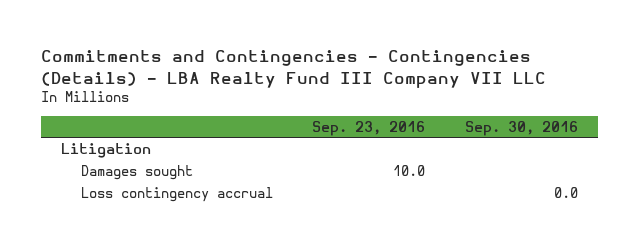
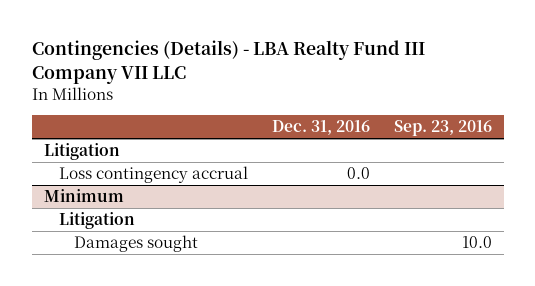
[41,50,547,88] Commitments and Contingencies - Contingencies (Details) - LBA Realty Fund III Company VII LLC -> [31,40,425,85] Contingencies (Details) - LBA Realty Fund III Company VII LLC
[464,120,578,136] Sep. 30, 2016 -> none
none -> [271,120,370,136] Dec. 31, 2016
[80,164,193,180] Damages sought -> none
none -> [43,189,124,203] Minimum
none -> [58,212,135,230] Litigation
none -> [74,235,199,253] Damages sought

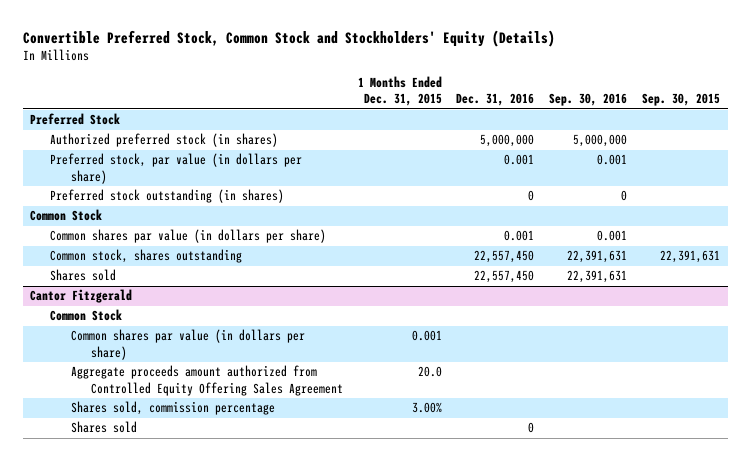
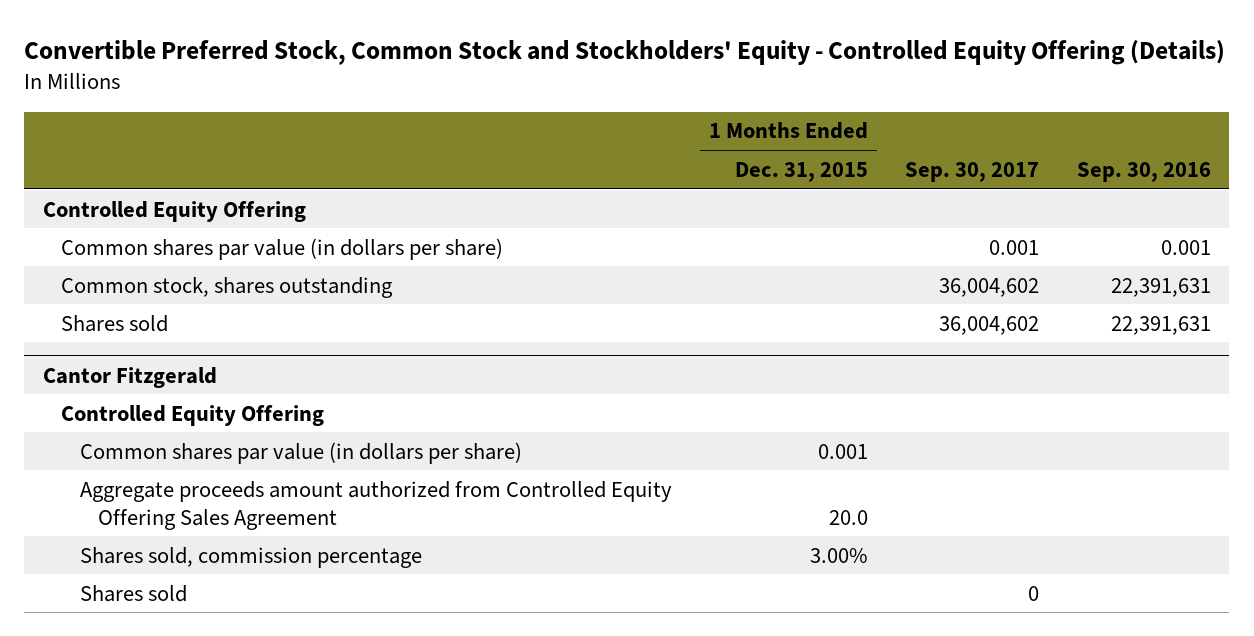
[22,29,555,47] Convertible Preferred Stock, Common Stock and Stockholders' Equity (Details) -> [24,40,1226,66] Convertible Preferred Stock, Common Stock and Stockholders' Equity - Controlled Equity Offering (Details)
[456,93,535,107] Dec. 31, 2016 -> none
[642,93,721,107] Sep. 30, 2015 -> none
none -> [905,161,1040,182] Sep. 30, 2017
[30,113,121,126] Preferred Stock -> none
[50,133,279,148] Authorized preferred stock (in shares) -> none
[50,153,303,184] Preferred stock, par value (in dollars per share) -> none
[50,189,285,204] Preferred stock outstanding (in shares) -> none
[30,209,103,222] Common Stock -> [43,200,307,222] Controlled Equity Offering
[50,309,123,322] Common Stock -> [61,404,325,426] Controlled Equity Offering

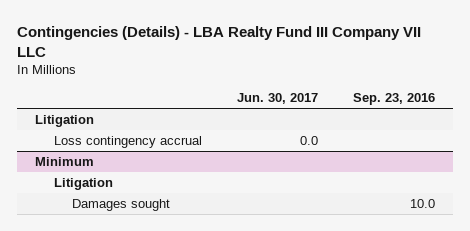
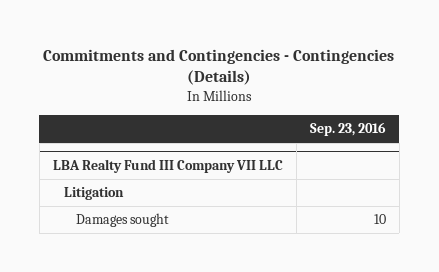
[17,26,422,58] Contingencies (Details) - LBA Realty Fund III Company VII LLC -> [43,48,395,86] Commitments and Contingencies - Contingencies (Details)
[236,93,318,105] Jun. 30, 2017 -> none
[34,114,94,127] Litigation -> none
[53,135,202,148] Loss contingency accrual -> none
[34,156,94,166] Minimum -> [52,159,283,174] LBA Realty Fund III Company VII LLC
[410,198,436,208] 10.0 -> [373,214,386,225] 10

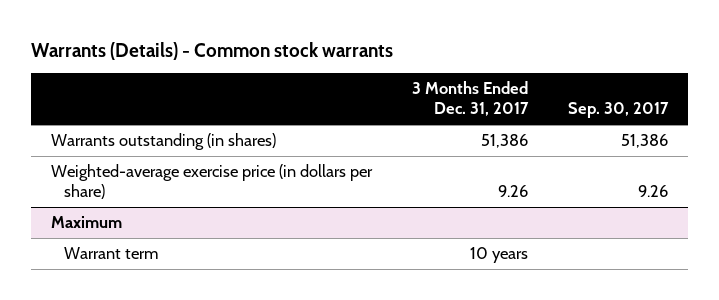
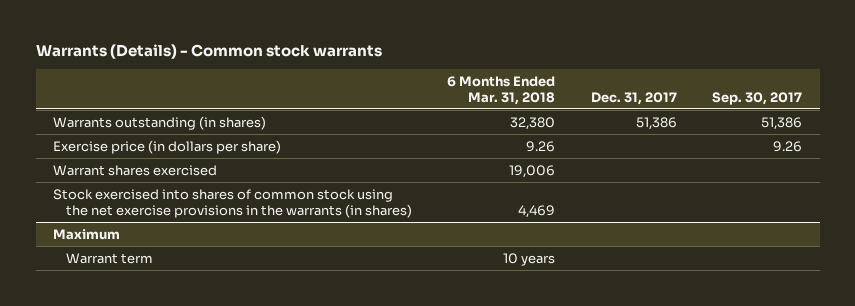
[411,81,529,117] 3 Months Ended Dec. 31, 2017 -> none
none -> [447,75,556,105] 6 Months Ended Mar. 31, 2018
none -> [590,91,677,105] Dec. 31, 2017
[51,164,374,200] Weighted-average exercise price (in dollars per share) -> [53,139,282,154] Exercise price (in dollars per share)
none -> [53,164,218,176] Warrant shares exercised
none -> [53,188,412,218] Stock exercised into shares of common stock using the net exercise provisions in the warrants (in shares)

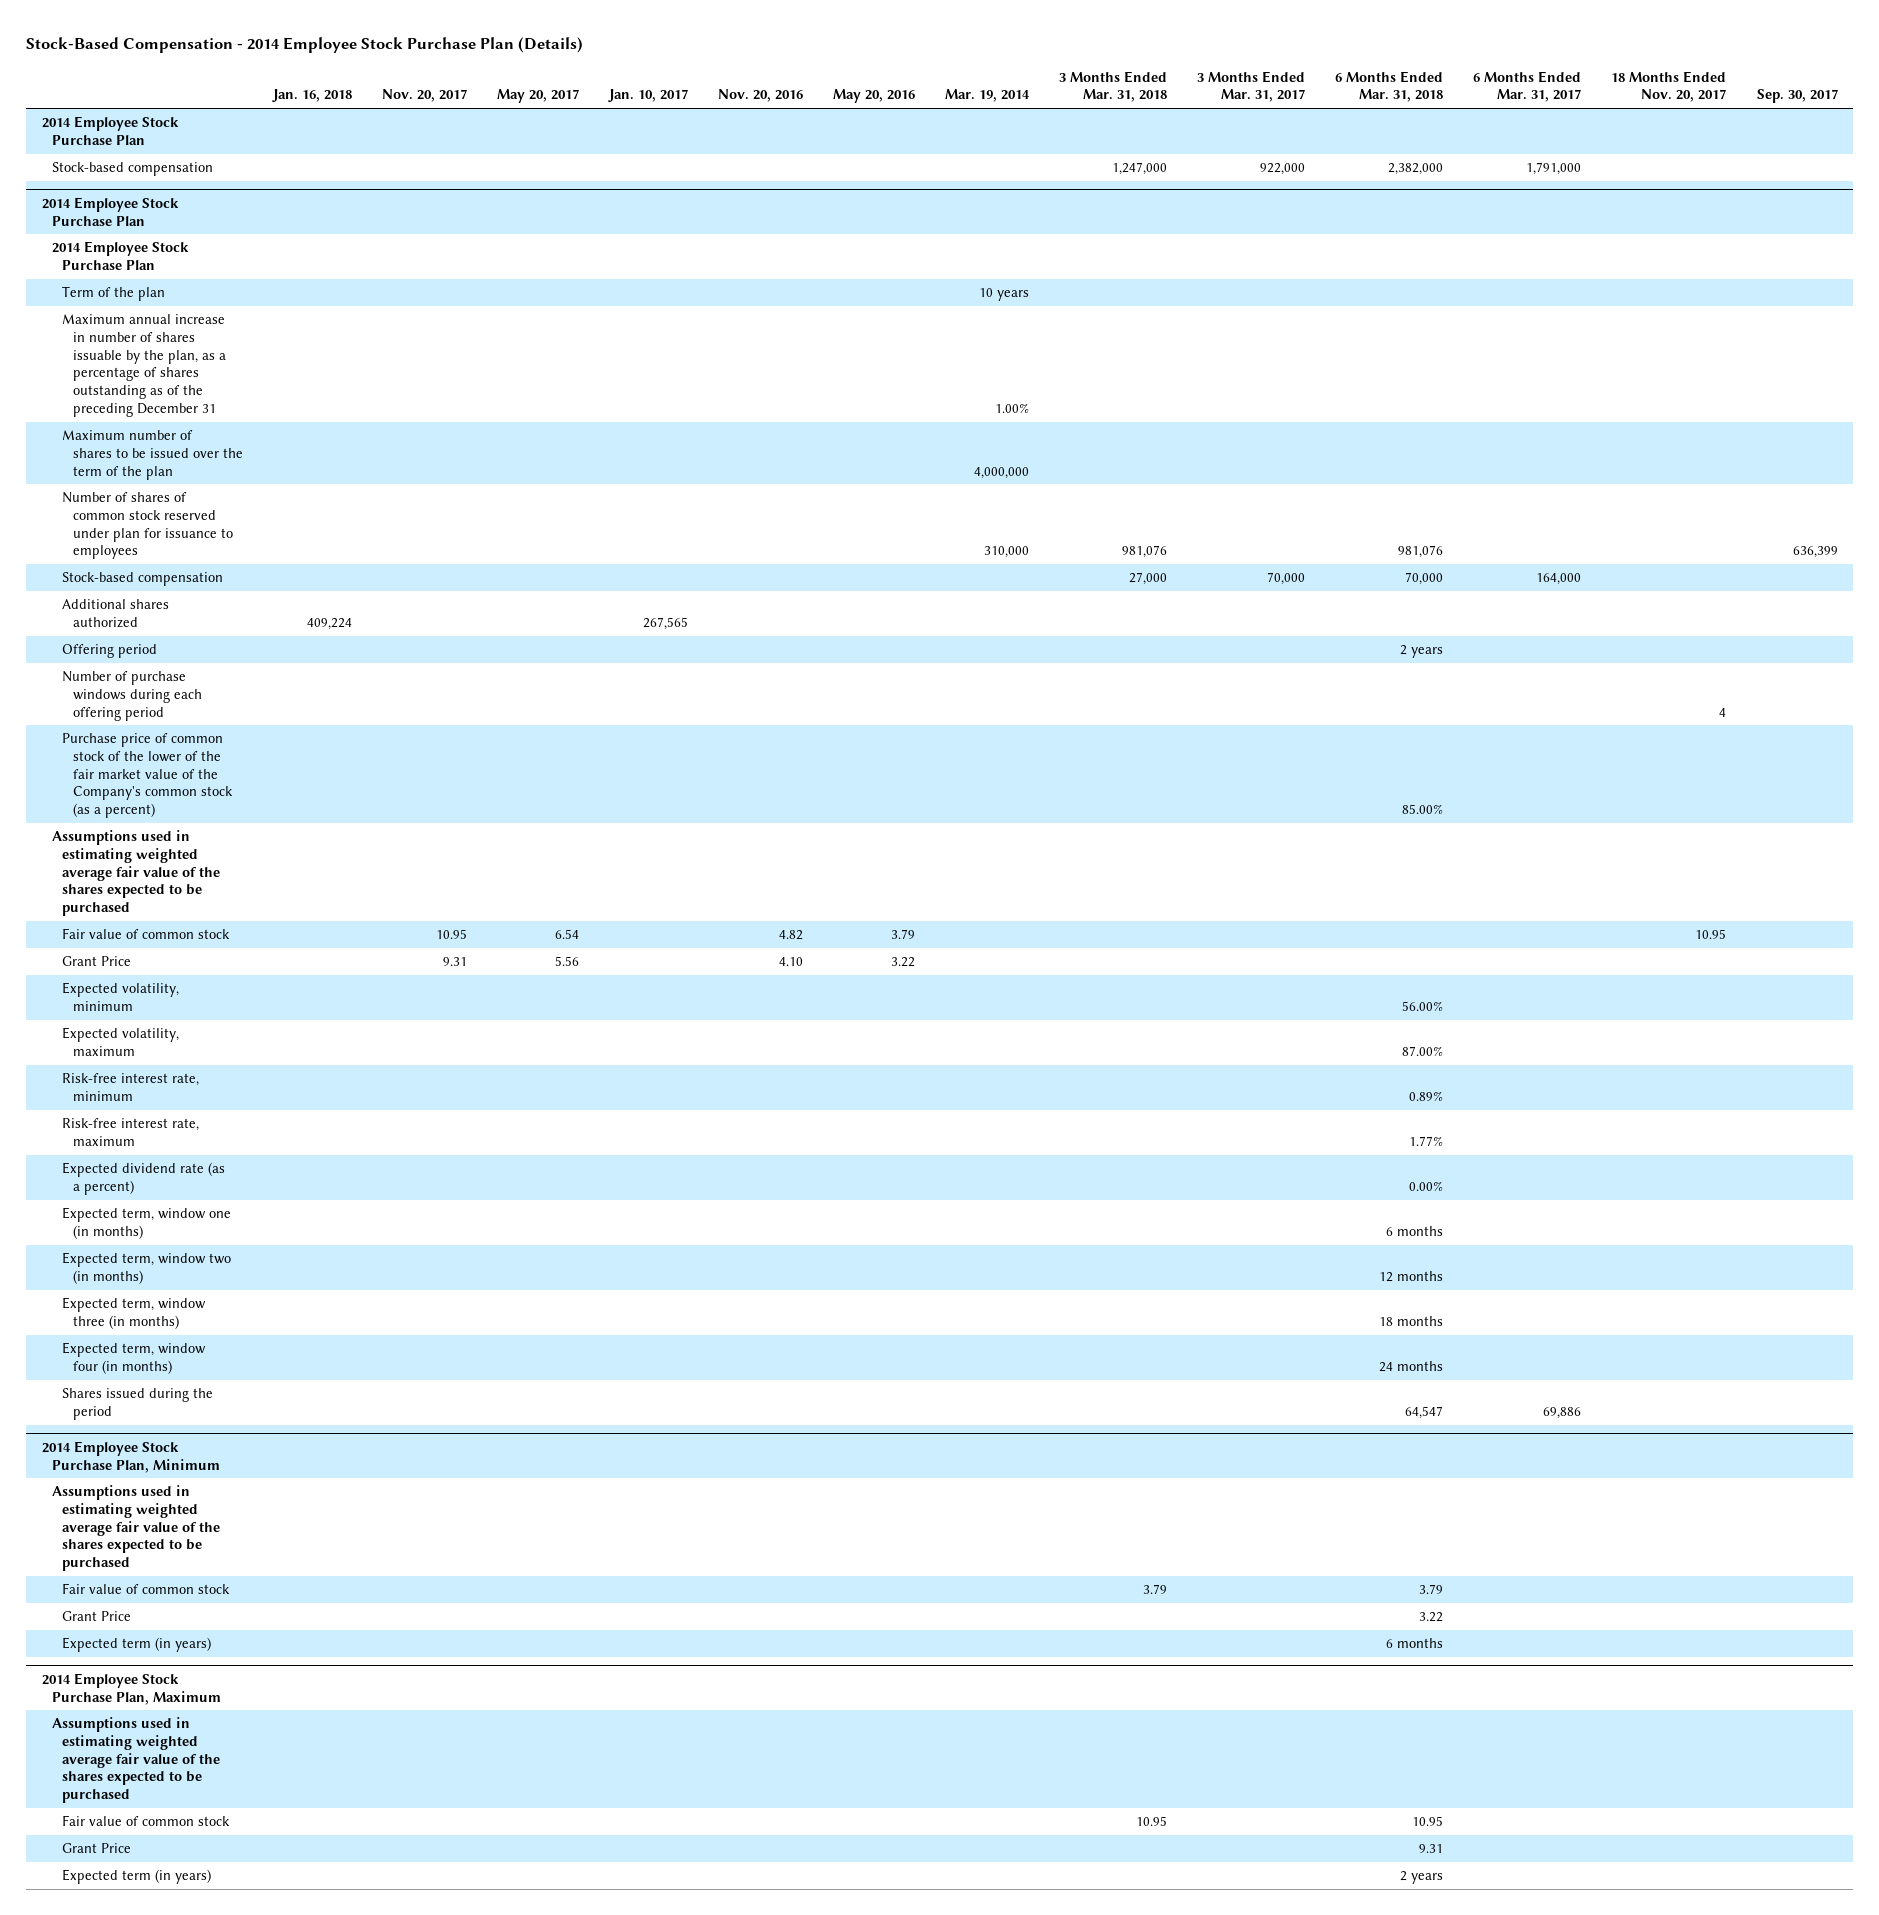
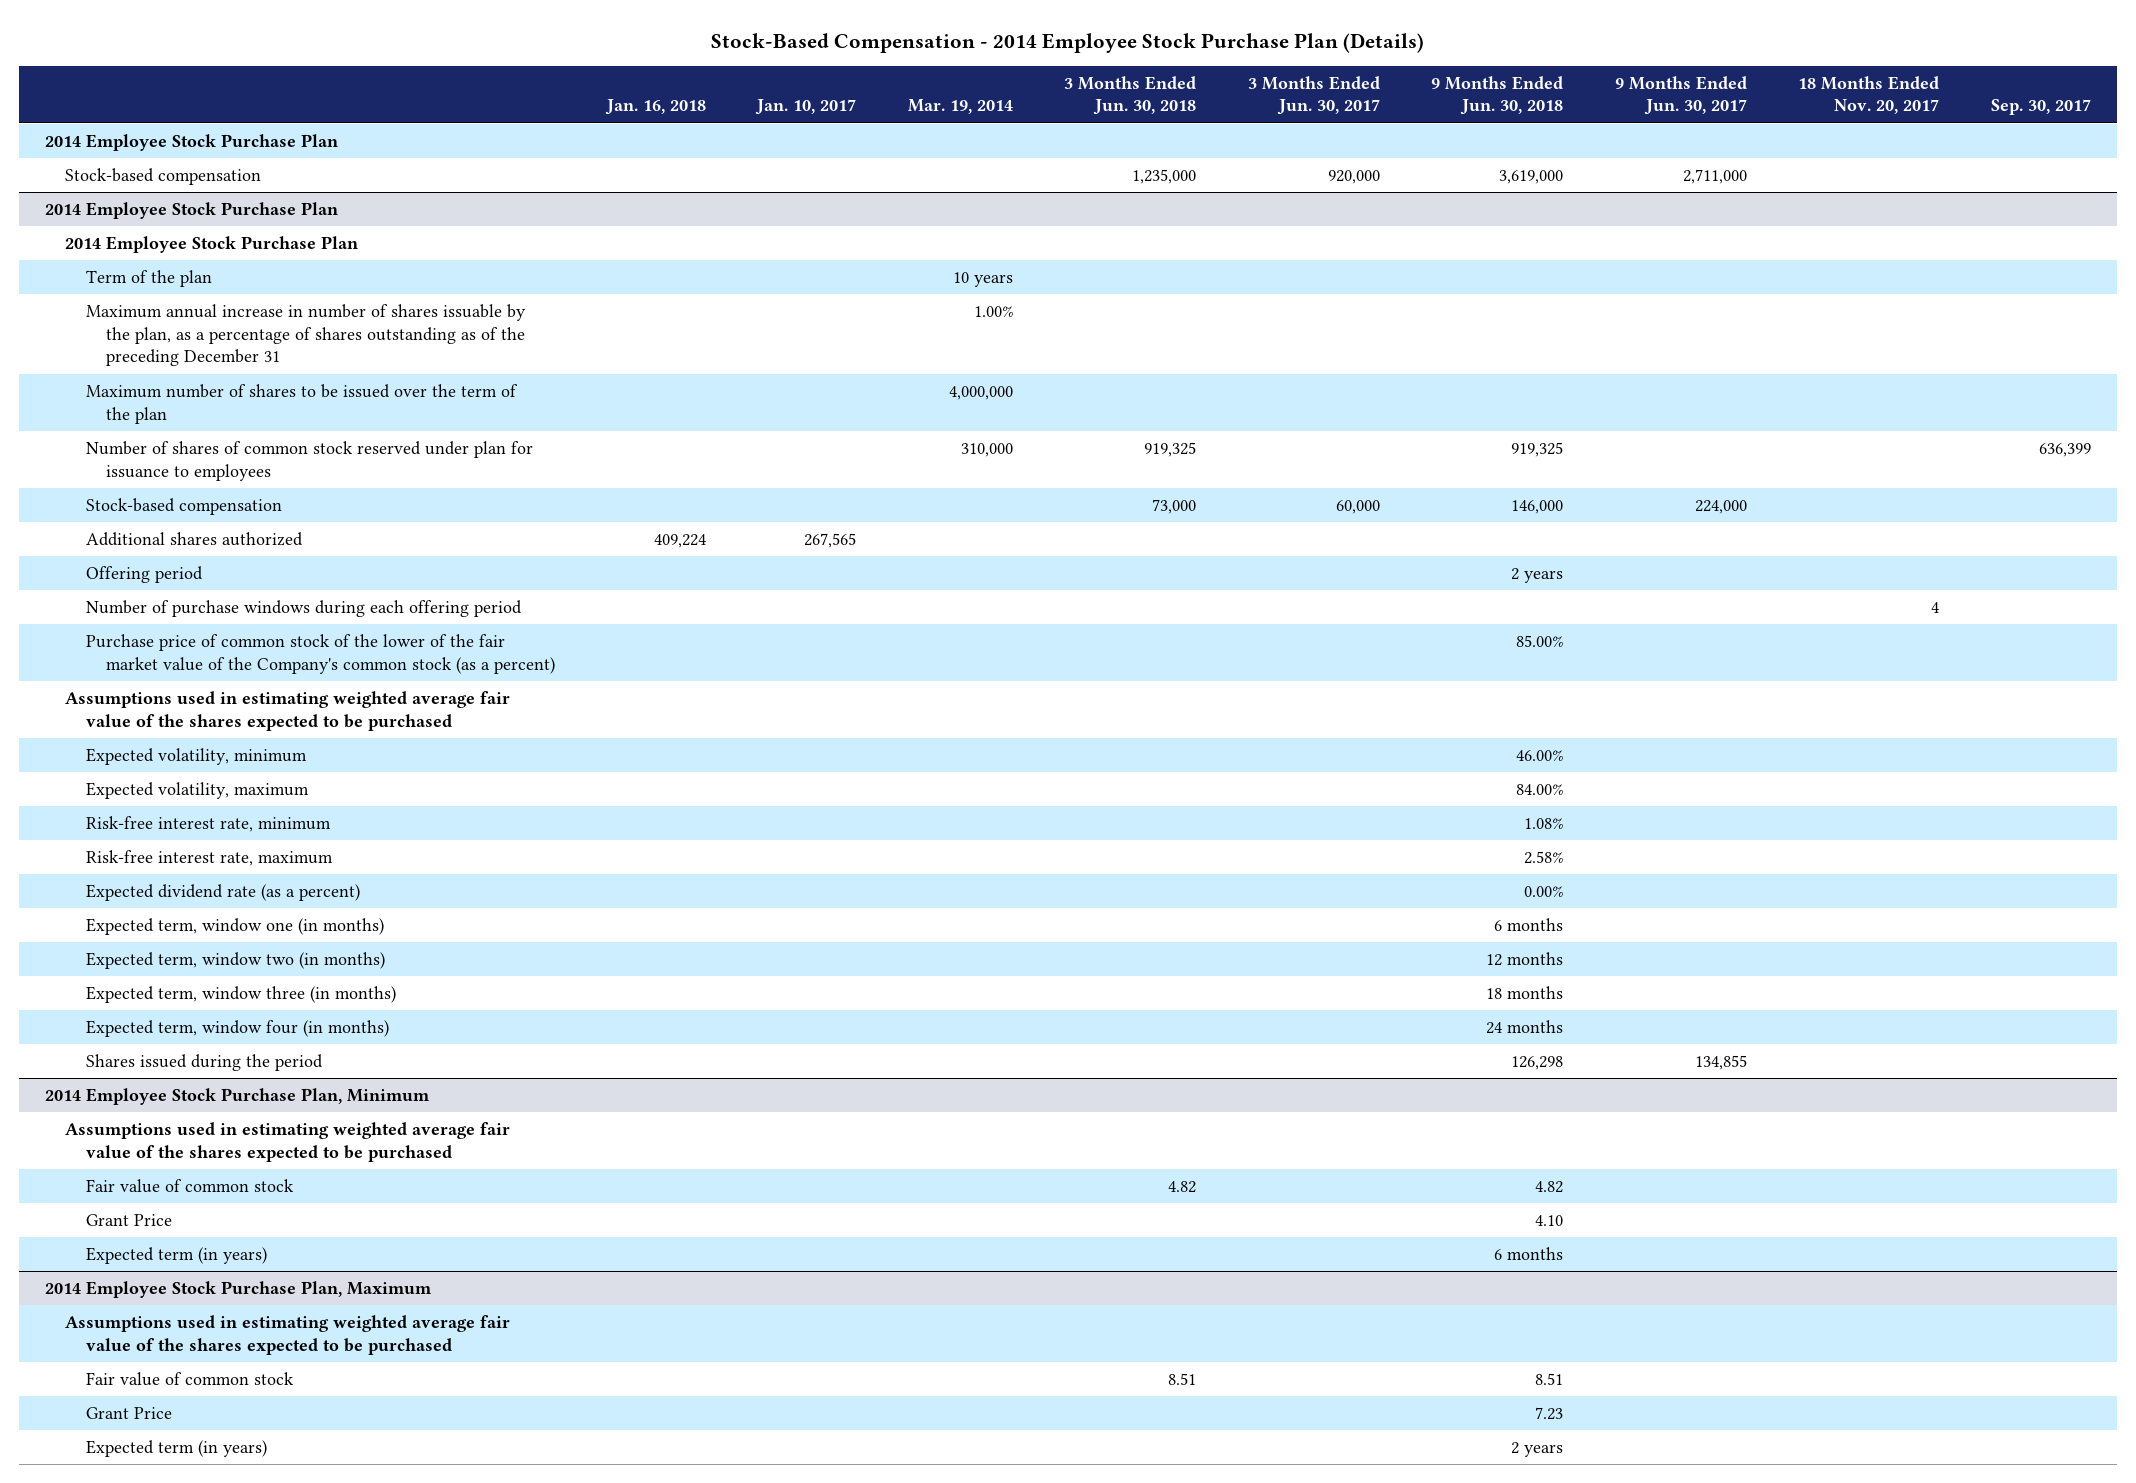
[381,89,467,103] Nov. 20, 2017 -> none
[496,89,579,104] May 20, 2017 -> none
[718,89,804,103] Nov. 20, 2016 -> none
[833,89,916,104] May 20, 2016 -> none
[1059,70,1168,103] 3 Months Ended Mar. 31, 2018 -> none
[1197,70,1306,103] 3 Months Ended Mar. 31, 2017 -> none
[1335,70,1444,103] 6 Months Ended Mar. 31, 2018 -> none
[1473,70,1582,103] 6 Months Ended Mar. 31, 2017 -> none
none -> [1064,75,1197,116] 3 Months Ended Jun. 30, 2018
none -> [1247,75,1380,116] 3 Months Ended Jun. 30, 2017
none -> [1431,75,1564,116] 9 Months Ended Jun. 30, 2018
none -> [1614,75,1747,116] 9 Months Ended Jun. 30, 2017
[62,928,231,940] Fair value of common stock -> none
[62,956,132,967] Grant Price -> none

